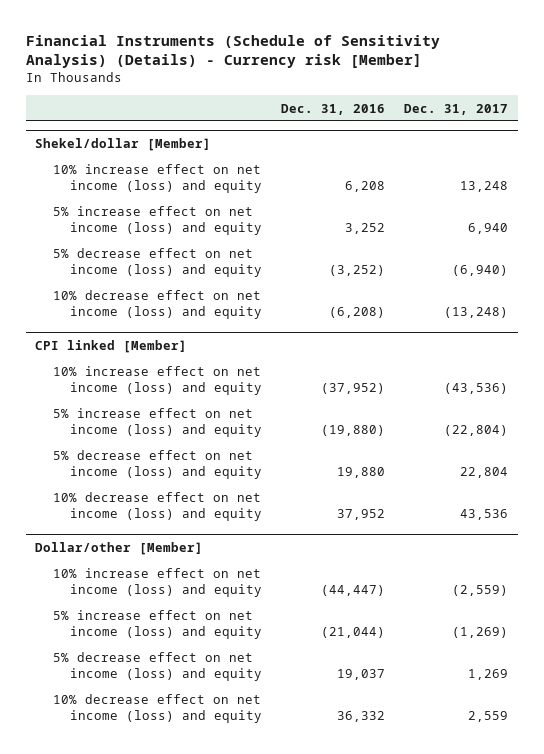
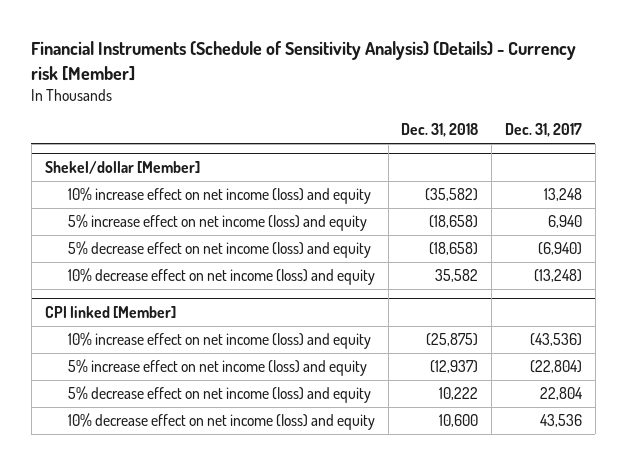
[281,103,386,115] Dec. 31, 2016 -> none
none -> [401,123,479,138] Dec. 31, 2018
[35,541,204,555] Dollar/other [Member] -> none
[52,567,263,597] 10% increase effect on net income (loss) and equity -> none
[52,609,263,639] 5% increase effect on net income (loss) and equity -> none
[52,651,263,681] 5% decrease effect on net income (loss) and equity -> none
[52,693,263,723] 10% decrease effect on net income (loss) and equity -> none

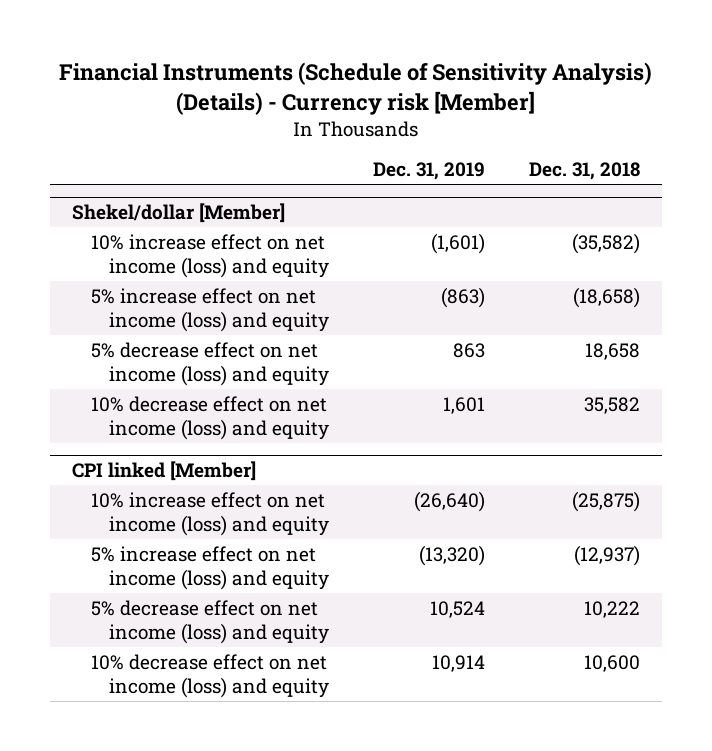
[504,123,582,138] Dec. 31, 2017 -> none
none -> [372,162,485,181] Dec. 31, 2019
[429,242,479,256] (18,658) -> [584,342,640,360] 18,658

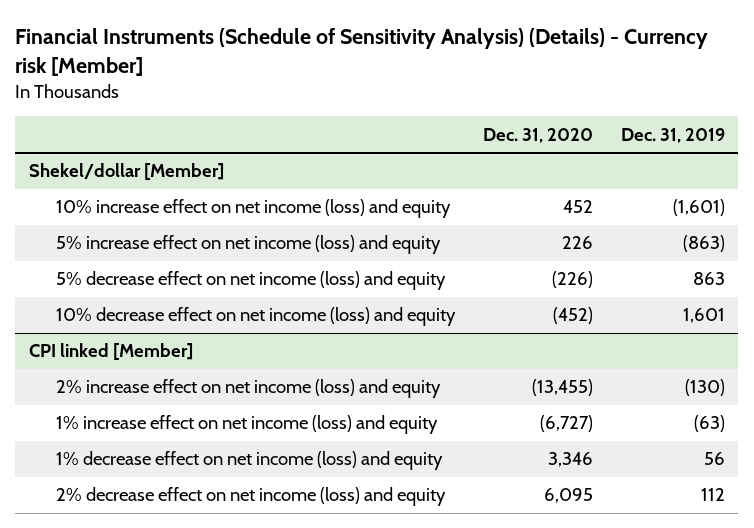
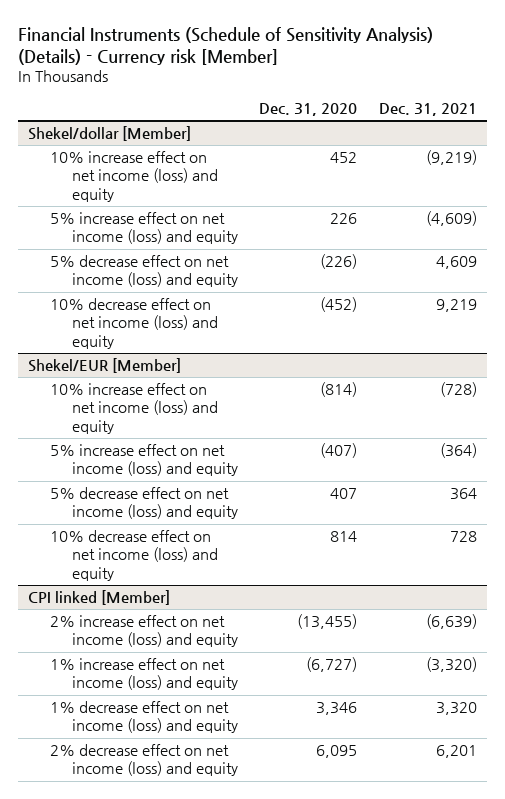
[620,127,725,143] Dec. 31, 2019 -> none
none -> [378,102,477,116] Dec. 31, 2021
none -> [28,358,182,374] Shekel/EUR [Member]
none -> [50,383,218,434] 10% increase effect on net income (loss) and equity
none -> [50,444,238,477] 5% increase effect on net income (loss) and equity
none -> [50,487,238,520] 5% decrease effect on net income (loss) and equity
none -> [50,530,218,581] 10% decrease effect on net income (loss) and equity

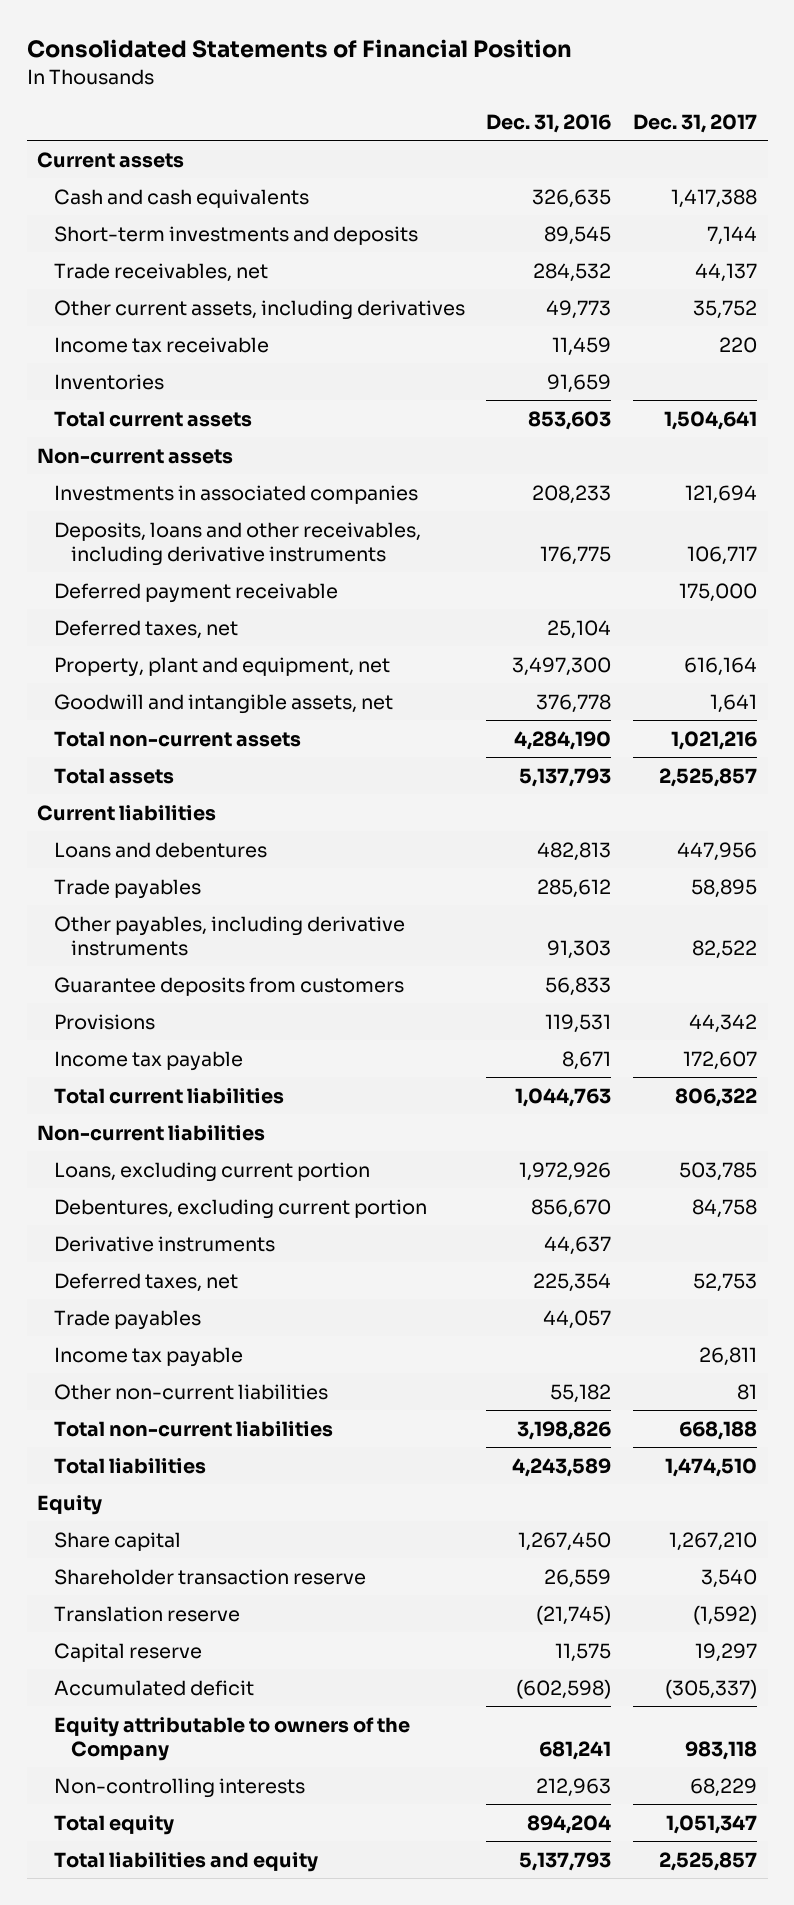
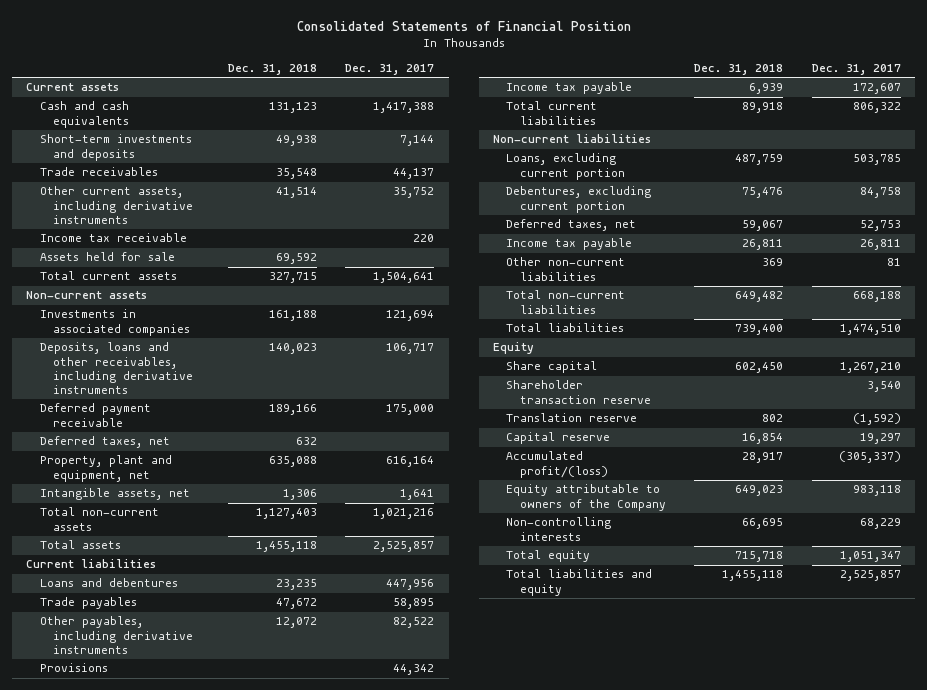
[486,113,612,133] Dec. 31, 2016 -> none
none -> [227,64,317,76] Dec. 31, 2018
[54,262,269,282] Trade receivables, net -> [39,167,158,177] Trade receivables
[54,299,466,320] Other current assets, including derivatives -> [39,186,194,224] Other current assets, including derivative instruments
[54,373,165,390] Inventories -> none
none -> [39,252,175,262] Assets held for sale
[54,693,394,714] Goodwill and intangible assets, net -> [39,488,190,501] Intangible assets, net
[54,976,405,996] Guarantee deposits from customers -> none
[54,1235,276,1252] Derivative instruments -> none
[54,1309,202,1330] Trade payables -> none
[54,1679,255,1696] Accumulated deficit -> [506,451,608,478] Accumulated profit/(loss)

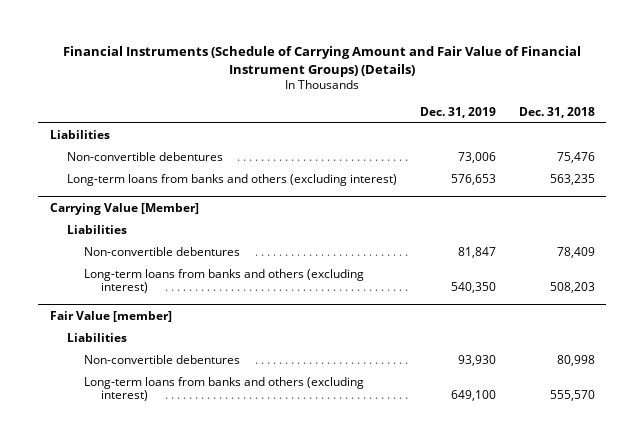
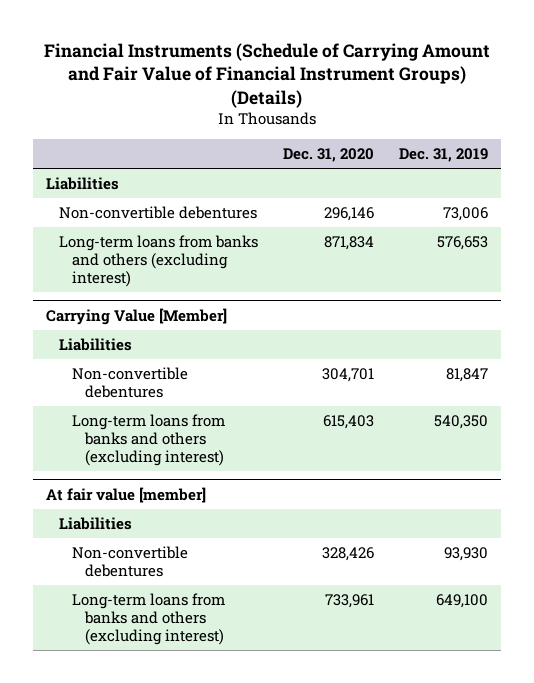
[518,106,595,118] Dec. 31, 2018 -> none
none -> [283,148,375,163] Dec. 31, 2020
[49,310,172,322] Fair Value [member] -> [45,486,206,503] At fair value [member]

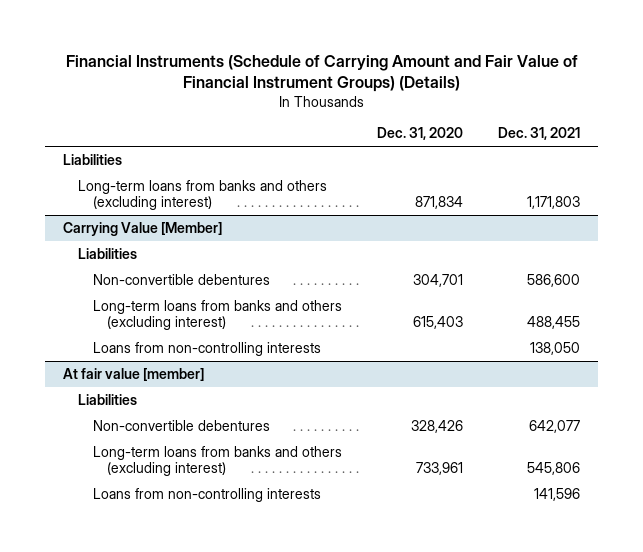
[399,148,489,163] Dec. 31, 2019 -> none
none -> [498,127,581,141] Dec. 31, 2021
[58,205,257,219] Non-convertible debentures -> none
none -> [92,342,321,357] Loans from non-controlling interests
none -> [92,488,321,503] Loans from non-controlling interests

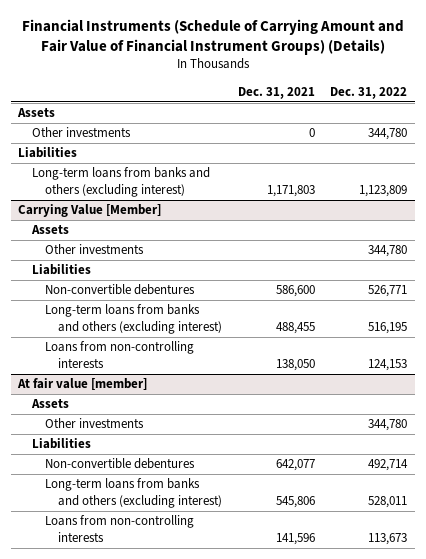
[377,127,464,141] Dec. 31, 2020 -> none
none -> [330,86,408,99] Dec. 31, 2022
none -> [17,108,56,118] Assets
none -> [31,127,131,138] Other investments
none -> [30,225,69,235] Assets
none -> [44,244,144,255] Other investments
none -> [30,399,69,409] Assets
none -> [44,418,144,429] Other investments

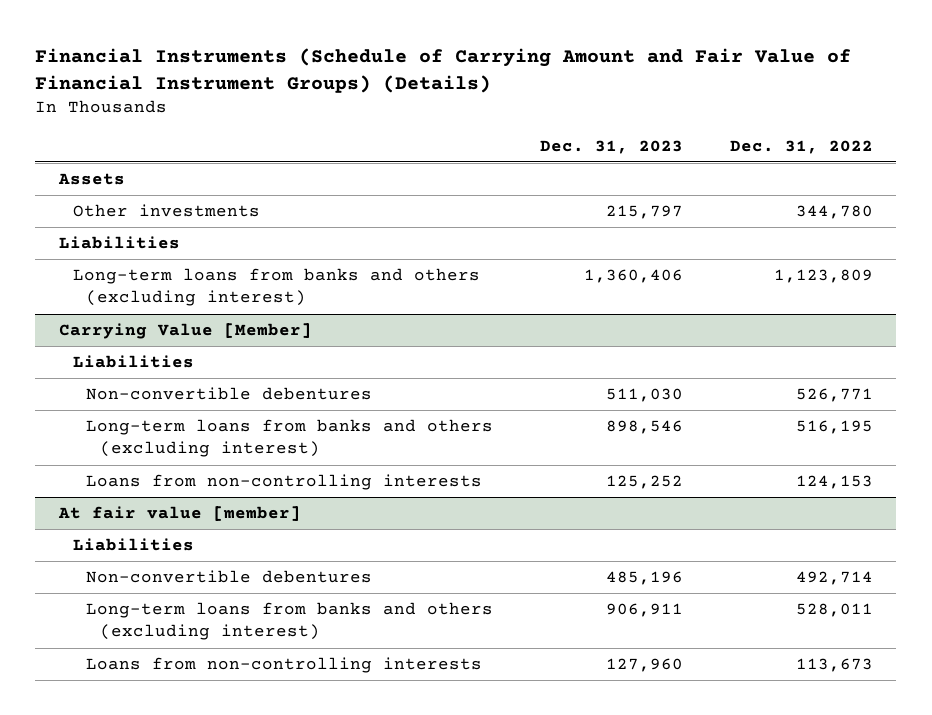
[237,86,315,99] Dec. 31, 2021 -> none
none -> [540,139,684,154] Dec. 31, 2023
[30,225,69,235] Assets -> none
[44,244,144,255] Other investments -> none
[30,399,69,409] Assets -> none
[44,418,144,429] Other investments -> none

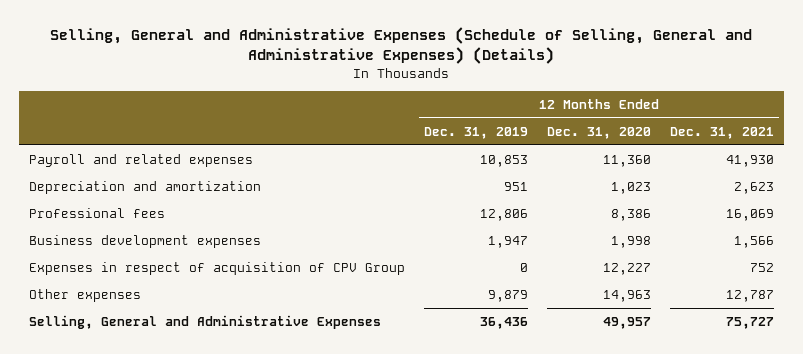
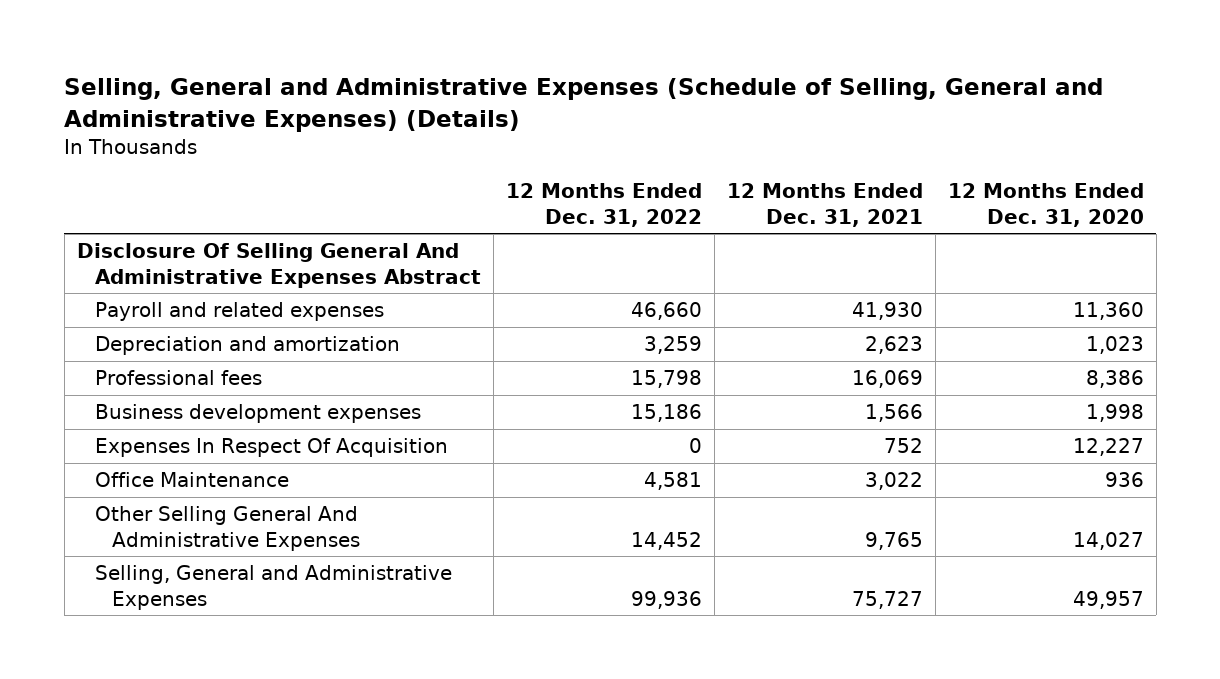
[423,126,528,139] Dec. 31, 2019 -> none
none -> [505,183,702,227] 12 Months Ended Dec. 31, 2022
none -> [76,243,481,288] Disclosure Of Selling General And Administrative Expenses Abstract
[28,262,405,276] Expenses in respect of acquisition of CPV Group -> [94,438,448,458] Expenses In Respect Of Acquisition
none -> [94,472,289,488] Office Maintenance
[28,289,141,303] Other expenses -> [94,506,361,551] Other Selling General And Administrative Expenses
[603,290,652,303] 14,963 -> [1072,531,1144,550] 14,027
[726,290,775,303] 12,787 -> [864,531,923,550] 9,765

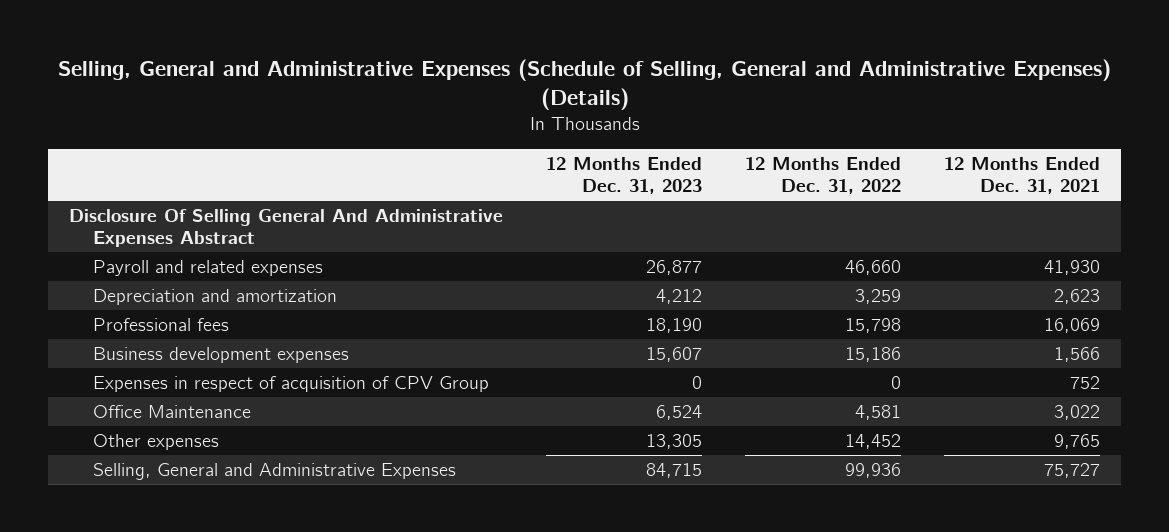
[947,183,1144,227] 12 Months Ended Dec. 31, 2020 -> none
none -> [546,156,703,194] 12 Months Ended Dec. 31, 2023
[94,438,448,458] Expenses In Respect Of Acquisition -> [92,375,489,392] Expenses in respect of acquisition of CPV Group
[94,506,361,551] Other Selling General And Administrative Expenses -> [92,433,219,450] Other expenses

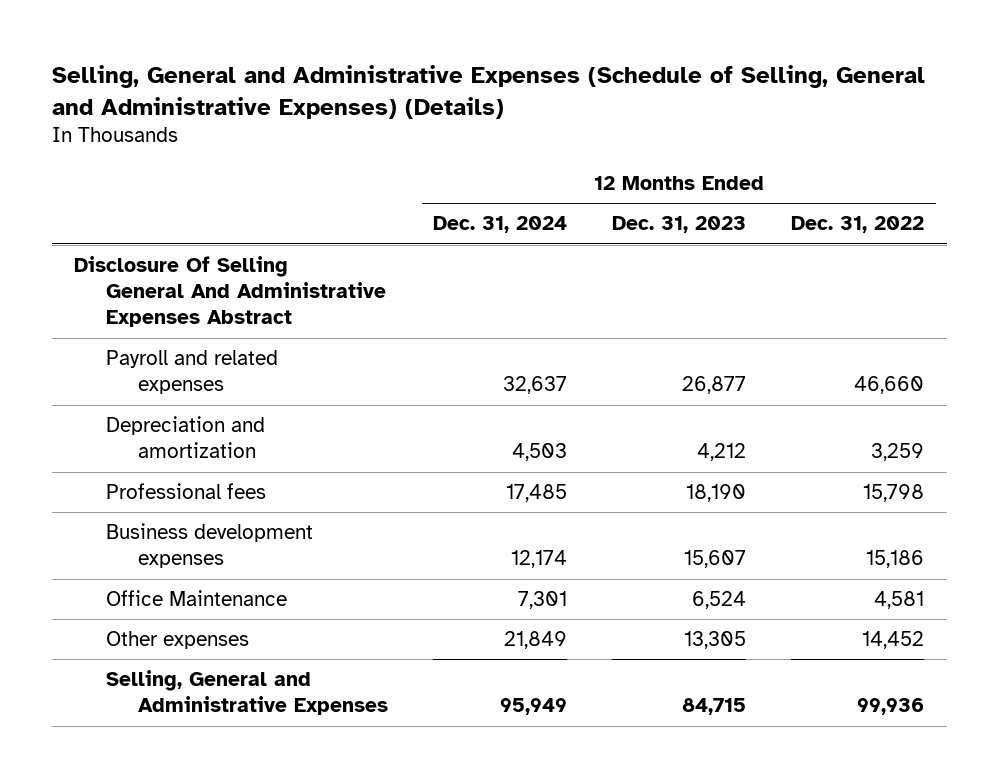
[943,156,1100,194] 12 Months Ended Dec. 31, 2021 -> none
none -> [433,216,568,234] Dec. 31, 2024
[92,375,489,392] Expenses in respect of acquisition of CPV Group -> none

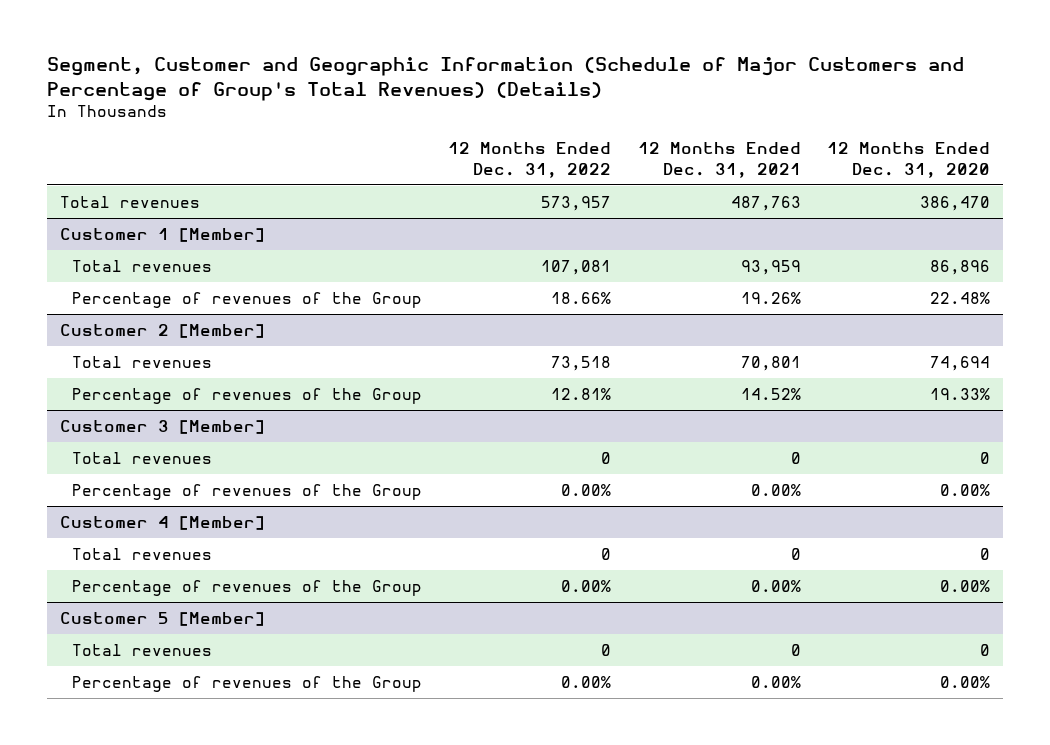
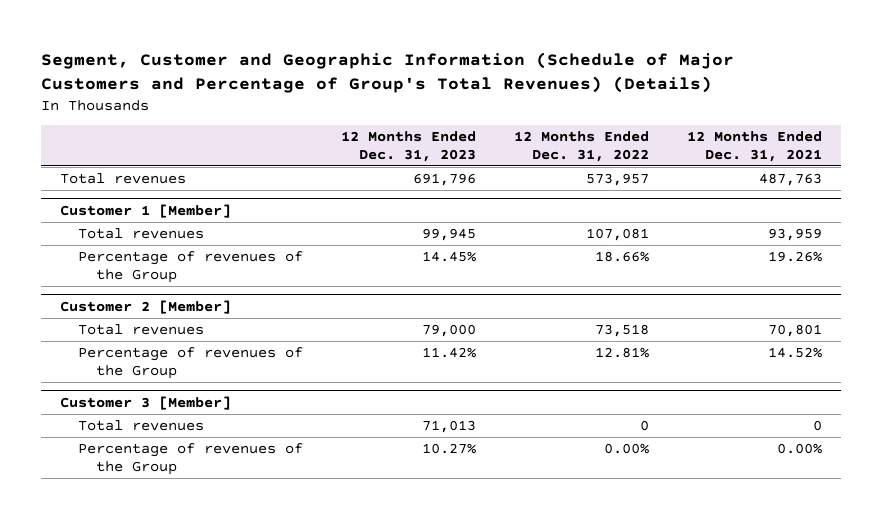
[826,142,990,178] 12 Months Ended Dec. 31, 2020 -> none
none -> [341,130,477,162] 12 Months Ended Dec. 31, 2023
[60,515,266,530] Customer 4 [Member] -> none
[71,547,212,560] Total revenues -> none
[71,579,422,596] Percentage of revenues of the Group -> none
[60,611,266,626] Customer 5 [Member] -> none
[71,643,212,656] Total revenues -> none
[71,675,422,692] Percentage of revenues of the Group -> none

